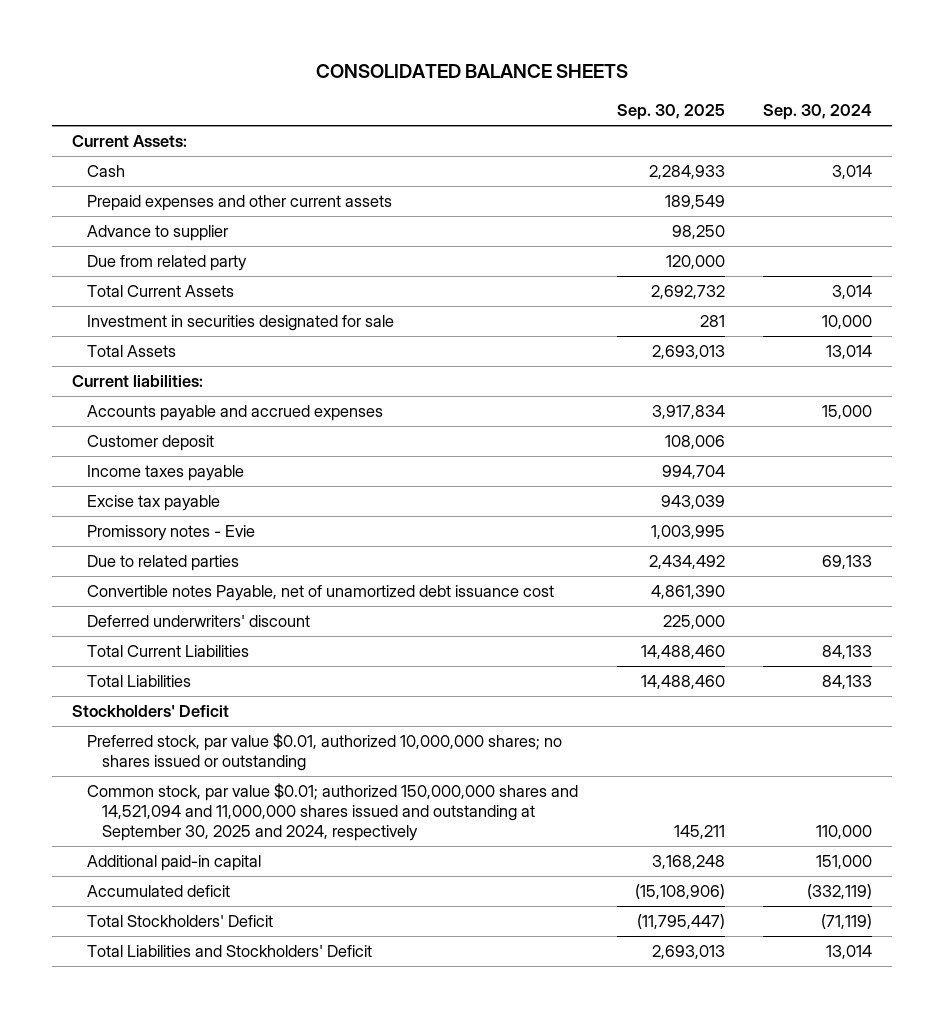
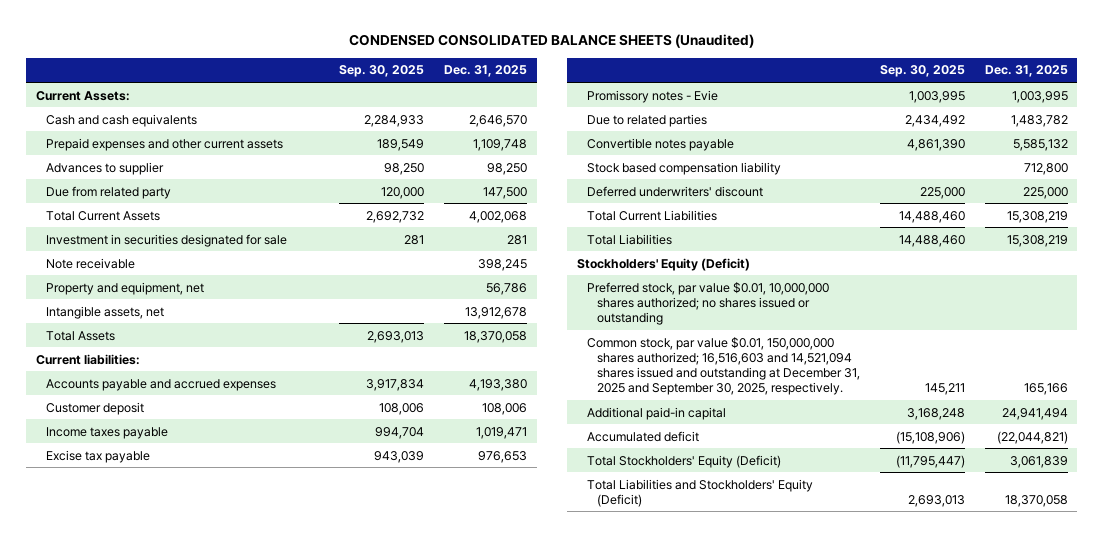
[316,64,629,79] CONSOLIDATED BALANCE SHEETS -> [348,34,754,49] CONDENSED CONSOLIDATED BALANCE SHEETS (Unaudited)
[763,103,873,120] Sep. 30, 2024 -> none
none -> [443,65,527,78] Dec. 31, 2025
[87,165,126,178] Cash -> [46,113,198,127] Cash and cash equivalents
[87,225,229,242] Advance to supplier -> [46,161,165,175] Advances to supplier
none -> [46,257,136,269] Note receivable
none -> [46,281,205,295] Property and equipment, net
none -> [46,305,165,319] Intangible assets, net
[87,585,555,602] Convertible notes Payable, net of unamortized debt issuance cost -> [587,137,735,151] Convertible notes payable
none -> [587,161,782,175] Stock based compensation liability
[71,705,229,718] Stockholders' Deficit -> [577,257,751,271] Stockholders' Equity (Deficit)
[87,733,563,772] Preferred stock, par value $0.01, authorized 10,000,000 shares; no shares issued or outstanding -> [587,281,830,325] Preferred stock, par value $0.01, 10,000,000 shares authorized; no shares issued or outstanding
[87,783,579,842] Common stock, par value $0.01; authorized 150,000,000 shares and 14,521,094 and 11,000,000 shares issued and outstanding at September 30, 2025 and 2024, respectively -> [587,336,861,395] Common stock, par value $0.01, 150,000,000 shares authorized; 16,516,603 and 14,521,094 shares issued and outstanding at December 31, 2025 and September 30, 2025, respectively.
[87,915,274,928] Total Stockholders' Deficit -> [587,454,782,468] Total Stockholders' Equity (Deficit)
[87,945,373,958] Total Liabilities and Stockholders' Deficit -> [587,478,814,507] Total Liabilities and Stockholders' Equity (Deficit)

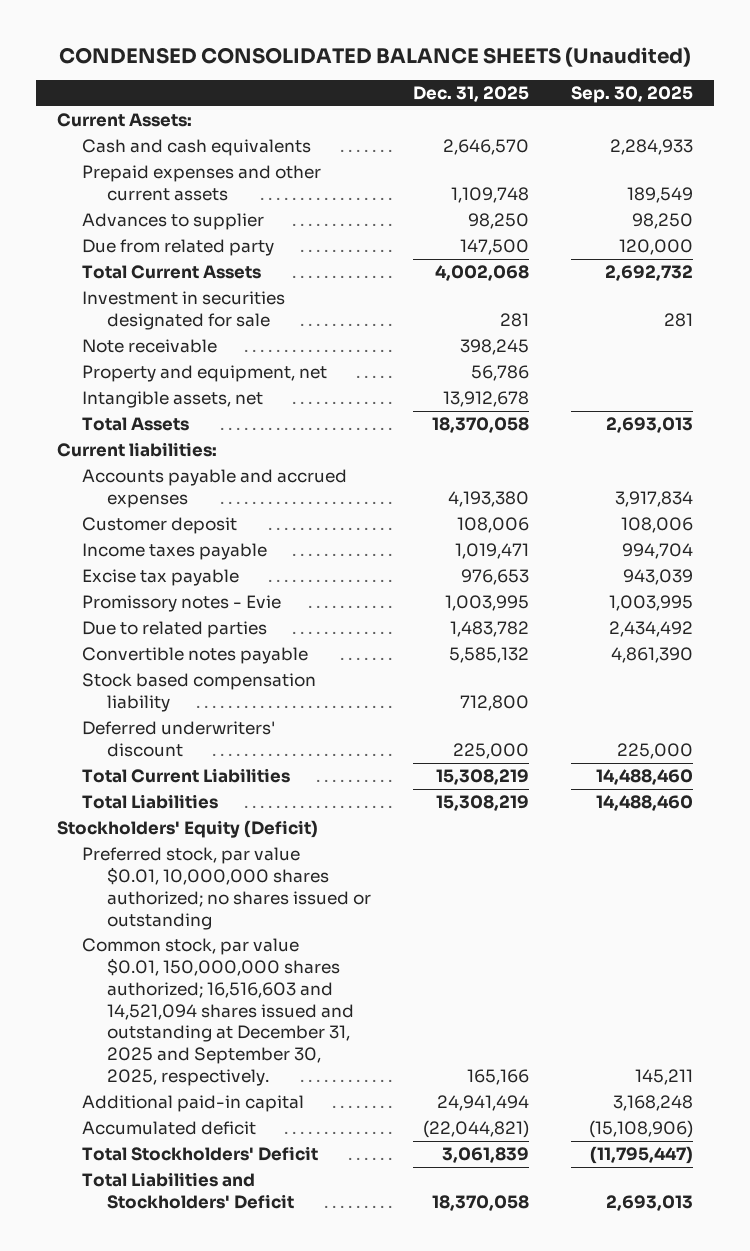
[587,454,782,468] Total Stockholders' Equity (Deficit) -> [81,1146,318,1162] Total Stockholders' Deficit
[587,478,814,507] Total Liabilities and Stockholders' Equity (Deficit) -> [81,1172,295,1210] Total Liabilities and Stockholders' Deficit

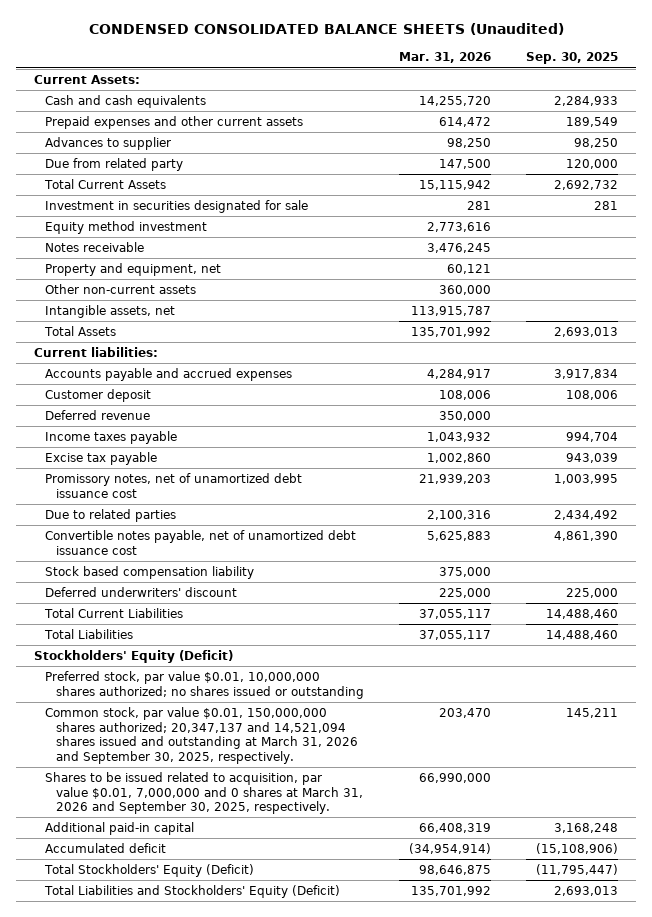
[413,86,530,103] Dec. 31, 2025 -> none
none -> [399,52,492,64] Mar. 31, 2026
none -> [44,220,207,234] Equity method investment
[81,339,217,354] Note receivable -> [44,241,144,252] Notes receivable
none -> [44,283,196,294] Other non-current assets
none -> [44,409,150,420] Deferred revenue
[81,595,281,613] Promissory notes - Evie -> [44,472,302,498] Promissory notes, net of unamortized debt issuance cost
[81,647,308,665] Convertible notes payable -> [44,529,356,555] Convertible notes payable, net of unamortized debt issuance cost
[81,938,355,1086] Common stock, par value $0.01, 150,000,000 shares authorized; 16,516,603 and 14,521,094 shares issued and outstanding at December 31, 2025 and September 30, 2025, respectively. -> [44,706,359,764] Common stock, par value $0.01, 150,000,000 shares authorized; 20,347,137 and 14,521,094 shares issued and outstanding at March 31, 2026 and September 30, 2025, respectively.
none -> [44,771,364,815] Shares to be issued related to acquisition, par value $0.01, 7,000,000 and 0 shares at March 31, 2026 and September 30, 2025, respectively.
[81,1146,318,1162] Total Stockholders' Deficit -> [43,863,254,877] Total Stockholders' Equity (Deficit)
[81,1172,295,1210] Total Liabilities and Stockholders' Deficit -> [43,884,340,898] Total Liabilities and Stockholders' Equity (Deficit)

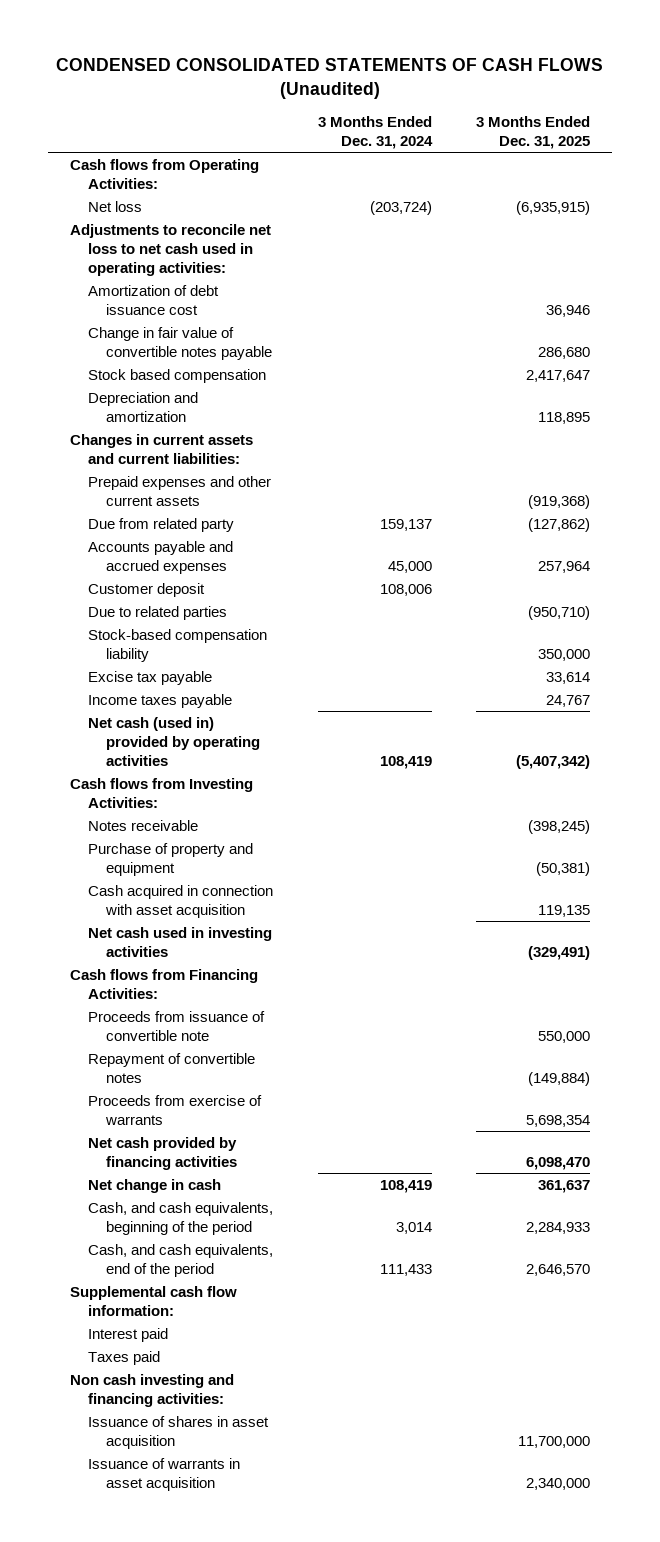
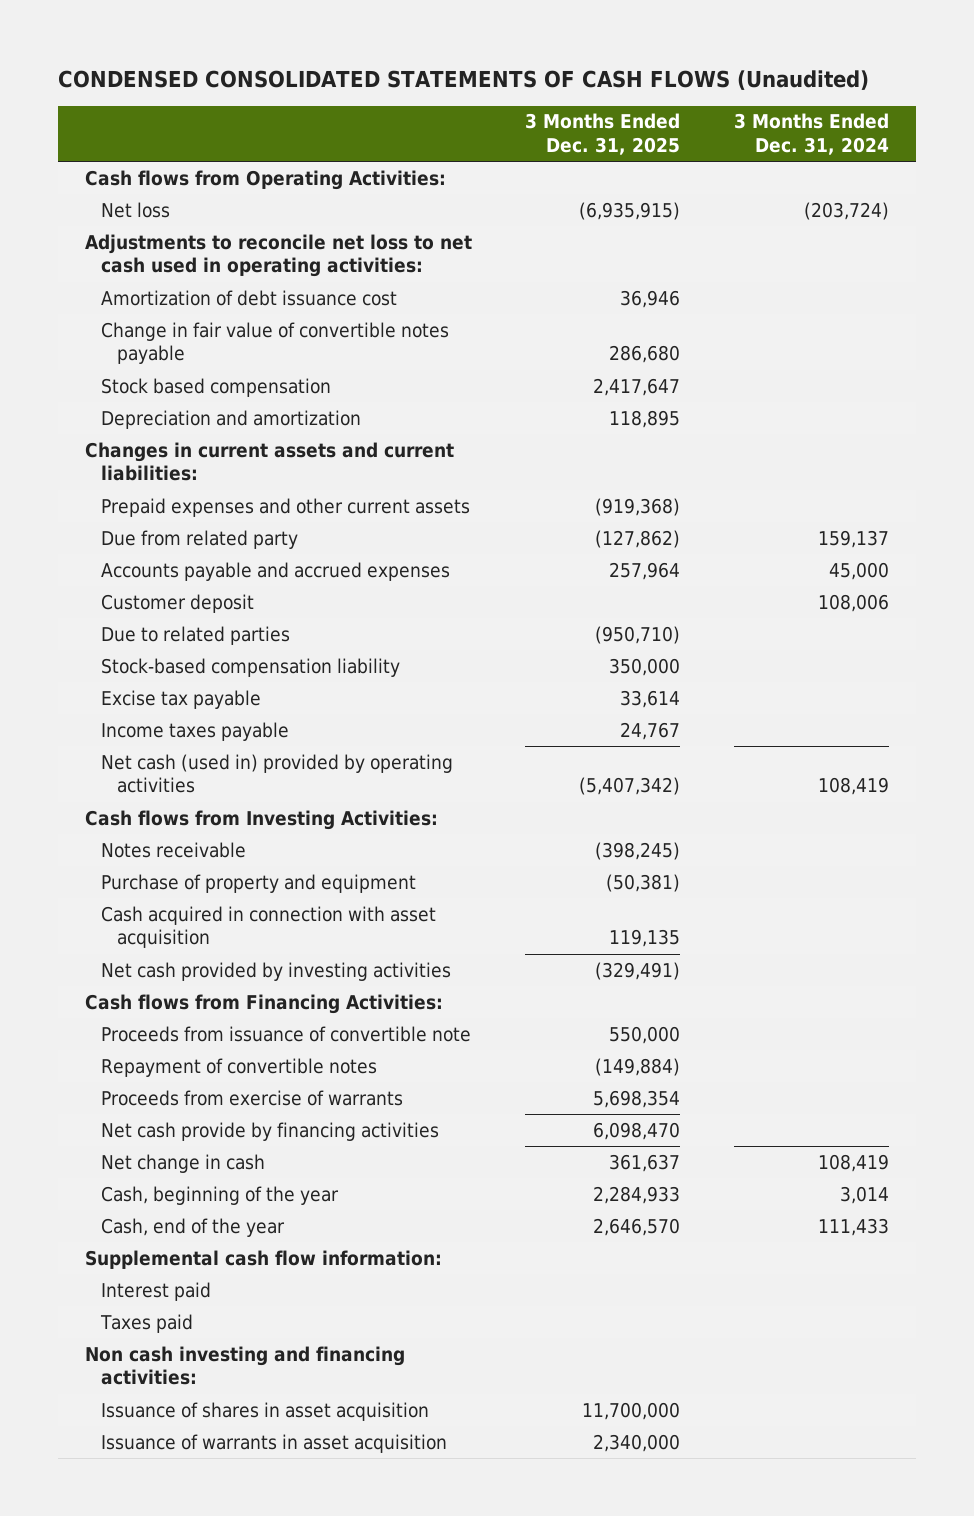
[88,926,273,957] Net cash used in investing activities -> [100,961,451,981] Net cash provided by investing activities
[88,1136,238,1170] Net cash provided by financing activities -> [100,1121,439,1141] Net cash provide by financing activities
[88,1201,274,1235] Cash, and cash equivalents, beginning of the period -> [100,1185,339,1205] Cash, beginning of the year
[88,1243,274,1277] Cash, and cash equivalents, end of the period -> [100,1217,285,1237] Cash, end of the year

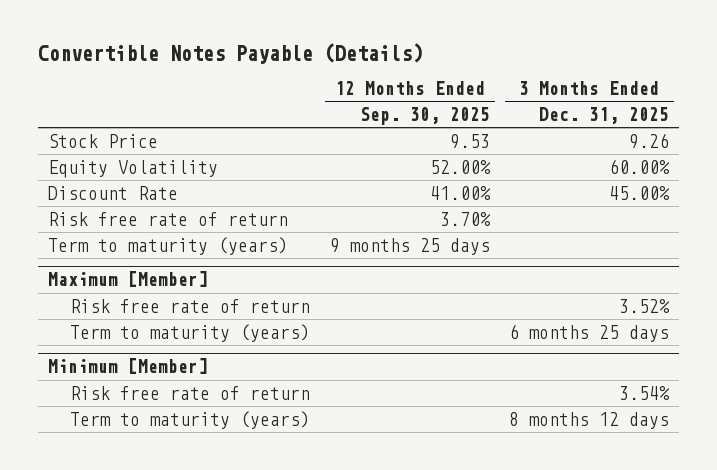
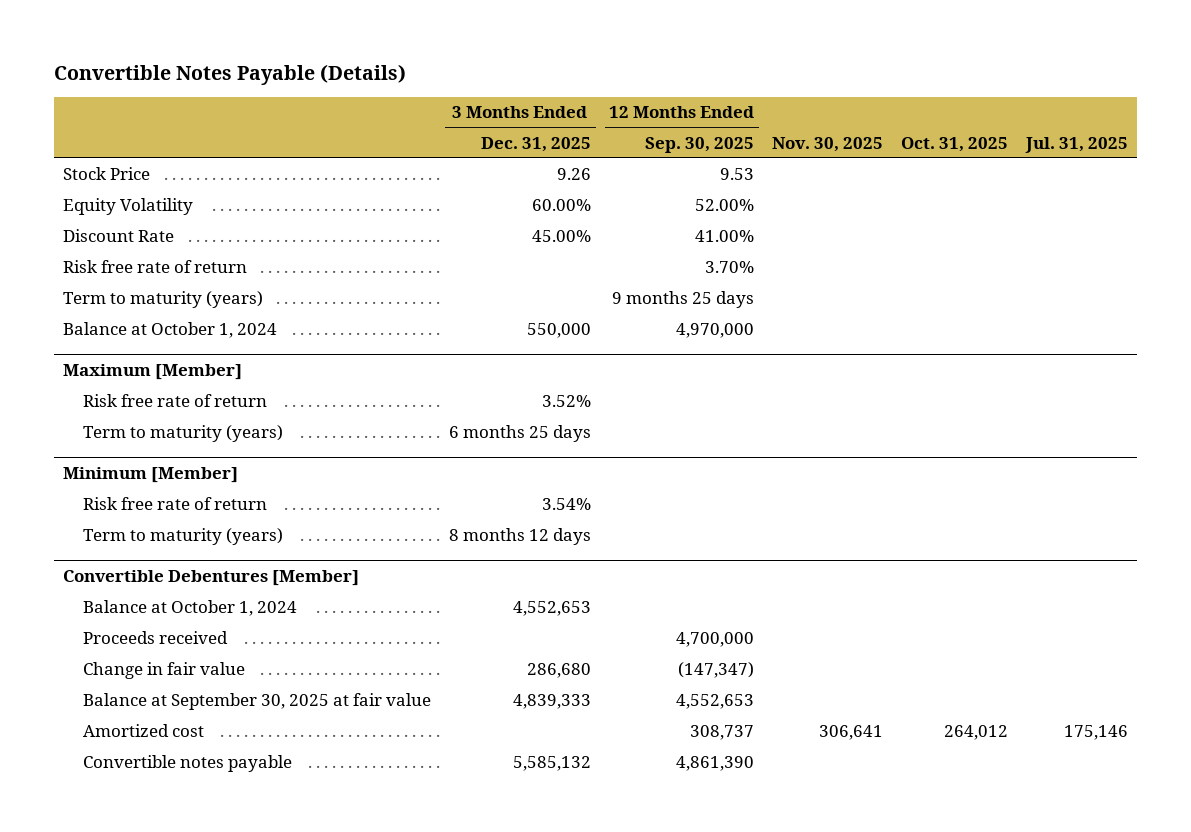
none -> [771,136,883,152] Nov. 30, 2025
none -> [900,136,1008,152] Oct. 31, 2025
none -> [1024,136,1128,153] Jul. 31, 2025
none -> [62,322,277,339] Balance at October 1, 2024
none -> [62,570,359,587] Convertible Debentures [Member]
none -> [83,600,298,617] Balance at October 1, 2024
none -> [83,631,229,645] Proceeds received
none -> [83,662,246,680] Change in fair value
none -> [83,693,432,711] Balance at September 30, 2025 at fair value
none -> [83,724,205,738] Amortized cost
none -> [83,755,293,773] Convertible notes payable

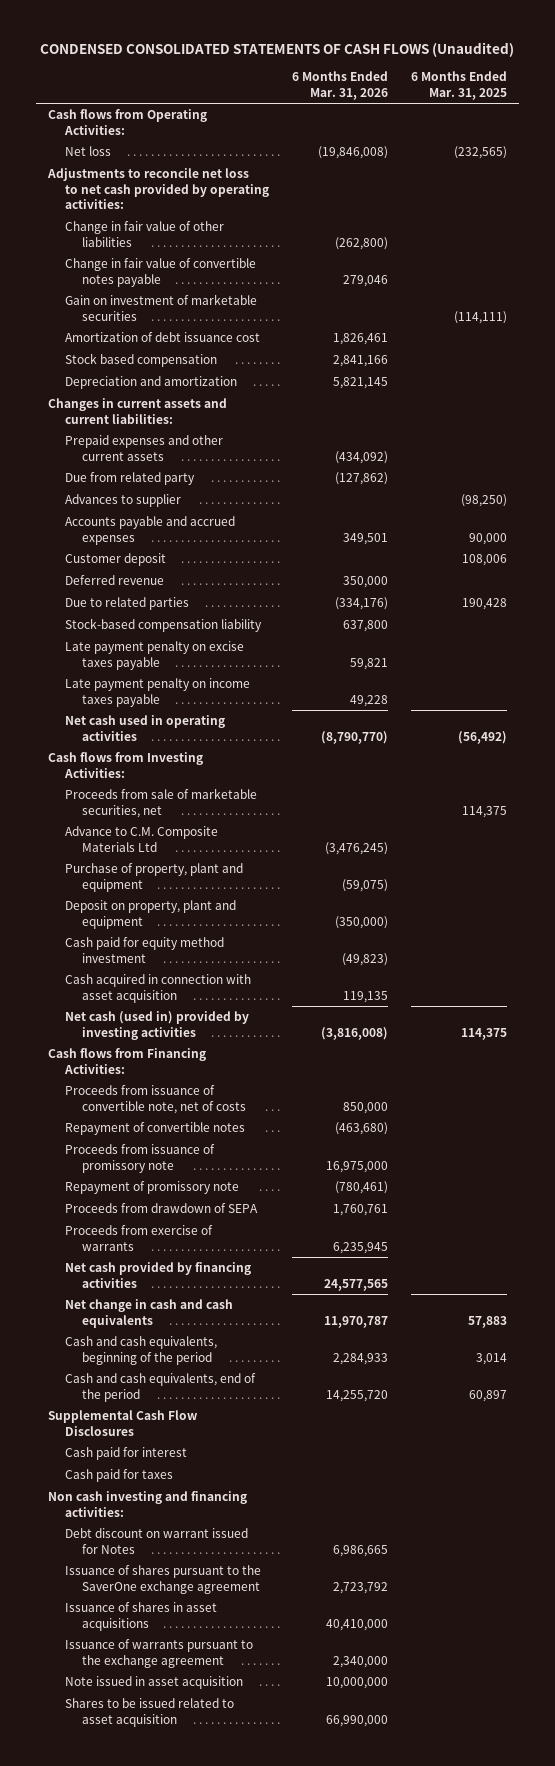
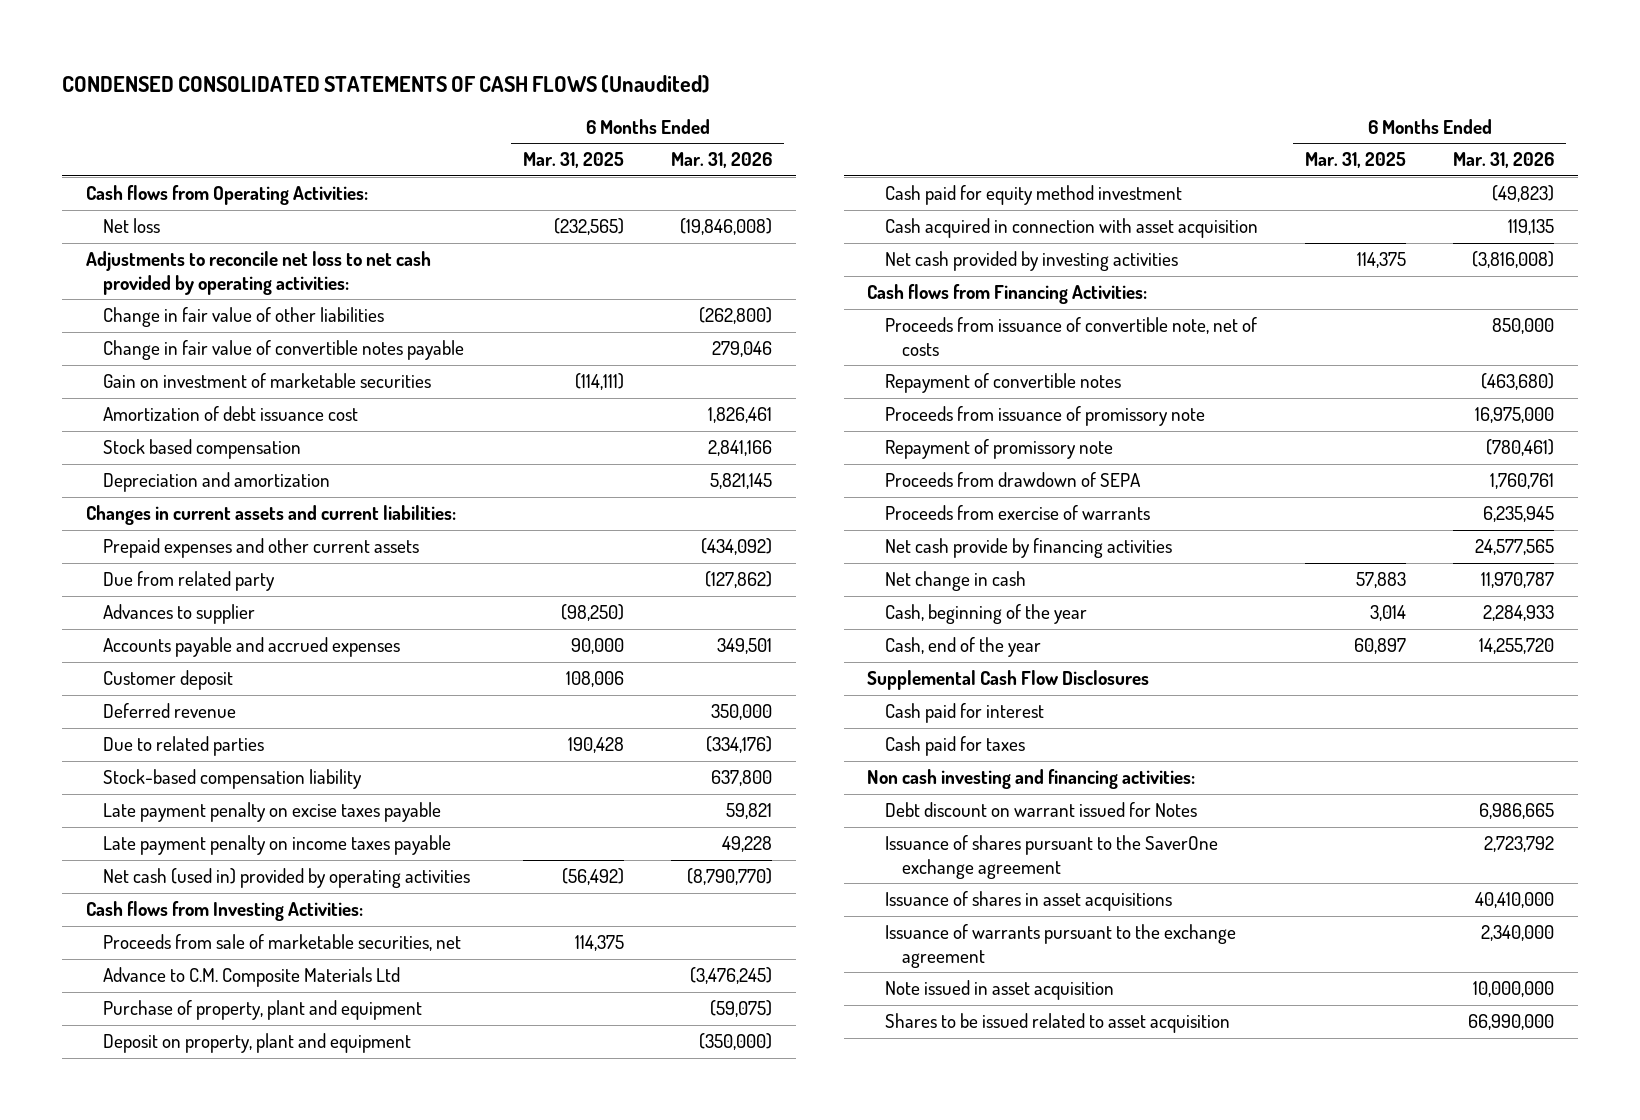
[64,715,225,741] Net cash used in operating activities -> [102,868,470,889] Net cash (used in) provided by operating activities
[64,1011,249,1040] Net cash (used in) provided by investing activities -> [884,251,1178,272] Net cash provided by investing activities
[64,1262,251,1288] Net cash provided by financing activities -> [884,538,1172,559] Net cash provide by financing activities
[64,1299,233,1328] Net change in cash and cash equivalents -> [884,571,1026,592] Net change in cash
[64,1336,217,1365] Cash and cash equivalents, beginning of the period -> [884,604,1087,625] Cash, beginning of the year
[64,1373,256,1402] Cash and cash equivalents, end of the period -> [884,637,1041,658] Cash, end of the year

